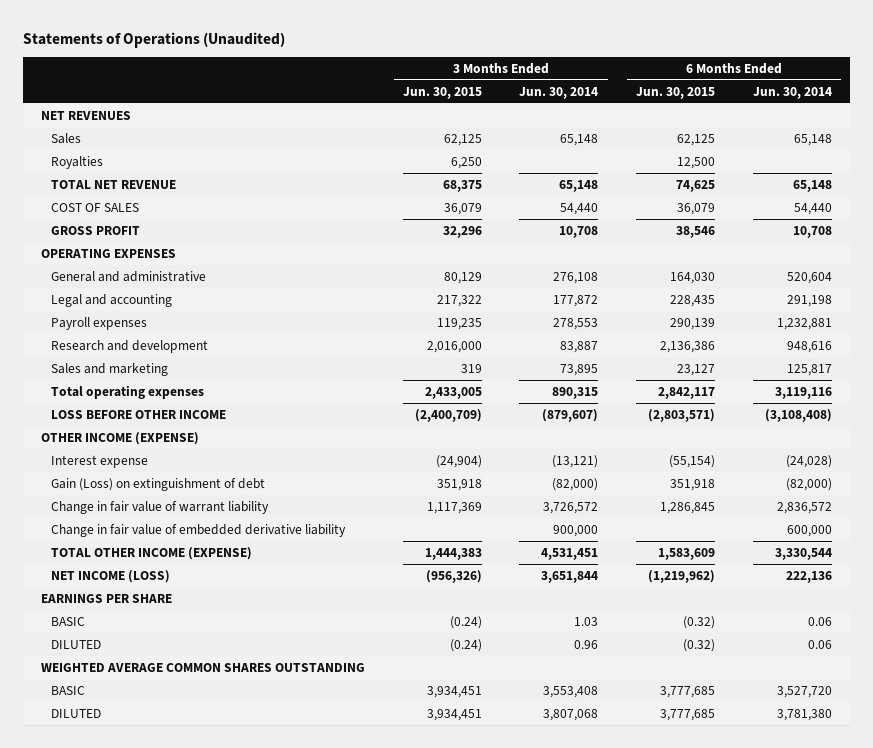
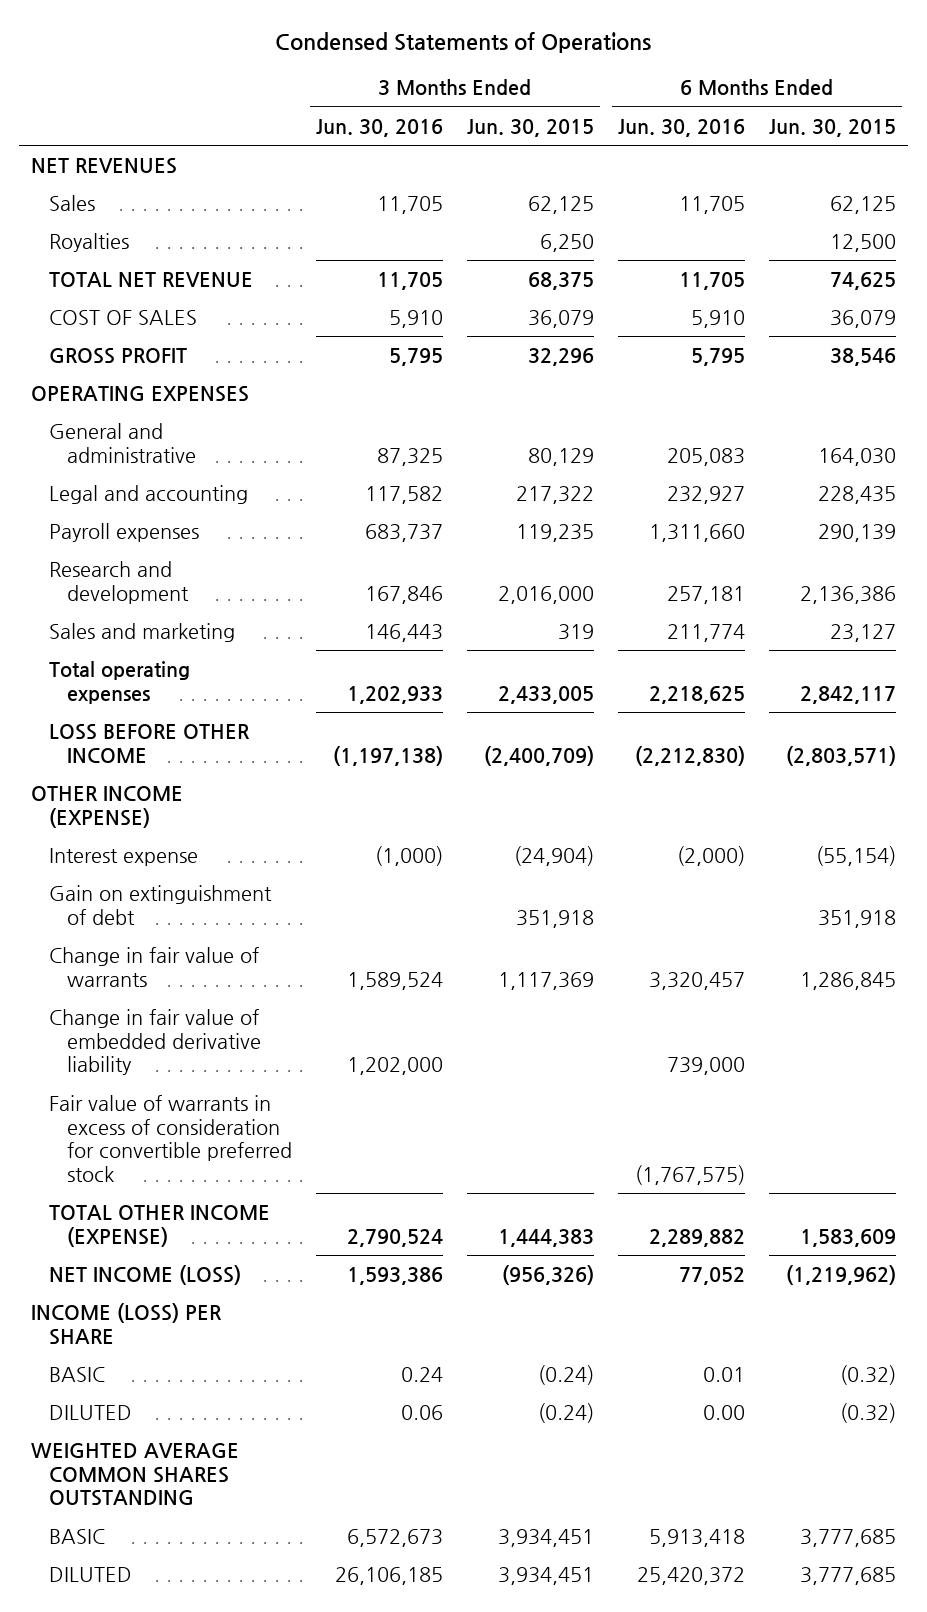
[22,31,285,48] Statements of Operations (Unaudited) -> [275,31,652,53] Condensed Statements of Operations
[519,86,599,99] Jun. 30, 2014 -> none
[752,86,832,99] Jun. 30, 2014 -> none
none -> [316,118,444,137] Jun. 30, 2016
none -> [617,118,745,137] Jun. 30, 2016
[51,477,266,491] Gain (Loss) on extinguishment of debt -> [48,884,272,925] Gain on extinguishment of debt
[51,500,270,514] Change in fair value of warrant liability -> [48,946,259,987] Change in fair value of warrants
none -> [48,1094,293,1183] Fair value of warrants in excess of consideration for convertible preferred stock
[41,593,173,603] EARNINGS PER SHARE -> [30,1302,222,1345] INCOME (LOSS) PER SHARE

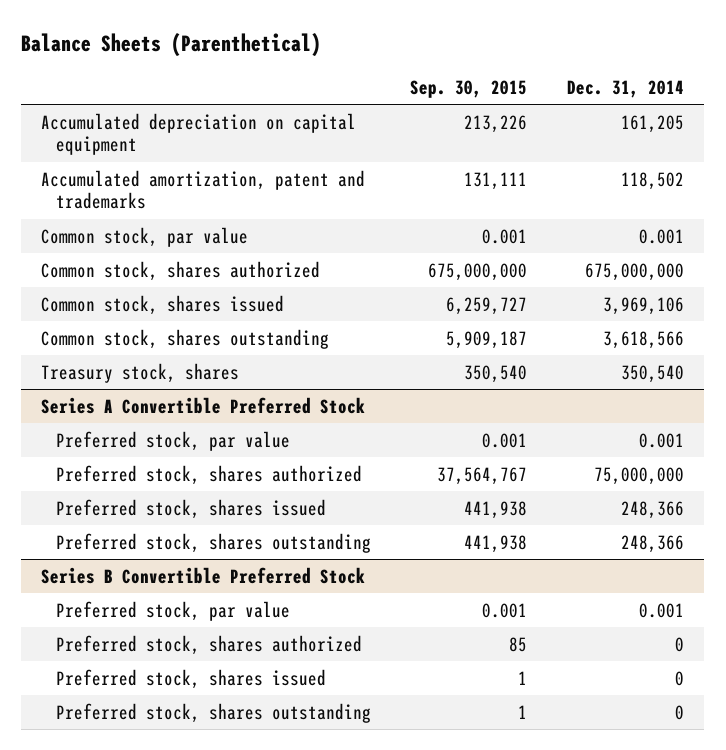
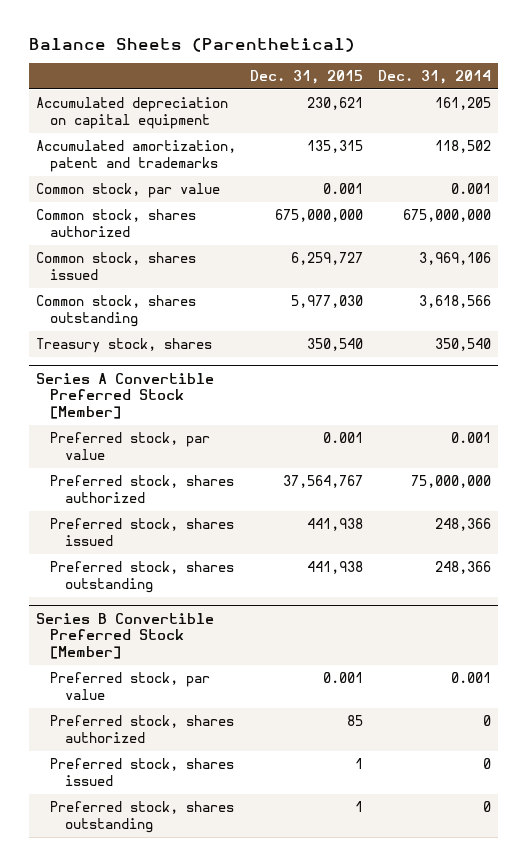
[410,79,528,98] Sep. 30, 2015 -> none
none -> [250,69,364,84] Dec. 31, 2015
[41,396,366,414] Series A Convertible Preferred Stock -> [35,372,214,420] Series A Convertible Preferred Stock [Member]
[41,566,366,584] Series B Convertible Preferred Stock -> [35,612,214,660] Series B Convertible Preferred Stock [Member]

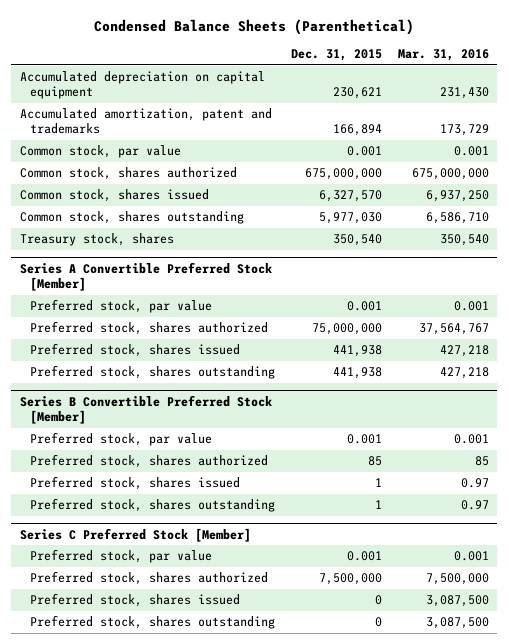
[28,37,355,52] Balance Sheets (Parenthetical) -> [94,18,415,35] Condensed Balance Sheets (Parenthetical)
[377,69,491,84] Dec. 31, 2014 -> none
none -> [397,48,489,61] Mar. 31, 2016
[307,140,364,154] 135,315 -> [332,124,382,137] 166,894
[291,252,364,266] 6,259,727 -> [318,190,382,203] 6,327,570
[283,475,364,489] 37,564,767 -> [311,323,382,336] 75,000,000
none -> [19,527,251,542] Series C Preferred Stock [Member]
none -> [29,549,212,564] Preferred stock, par value
none -> [29,571,268,586] Preferred stock, shares authorized
none -> [29,593,240,608] Preferred stock, shares issued
none -> [29,615,275,630] Preferred stock, shares outstanding

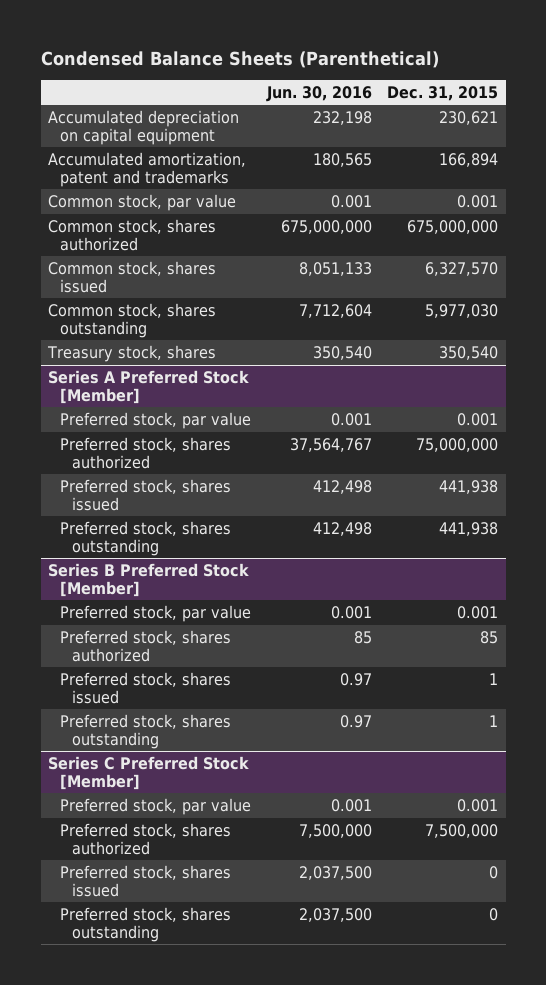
[397,48,489,61] Mar. 31, 2016 -> none
none -> [265,85,372,102] Jun. 30, 2016
[19,261,272,292] Series A Convertible Preferred Stock [Member] -> [48,369,250,404] Series A Preferred Stock [Member]
[19,394,272,425] Series B Convertible Preferred Stock [Member] -> [48,562,250,597] Series B Preferred Stock [Member]

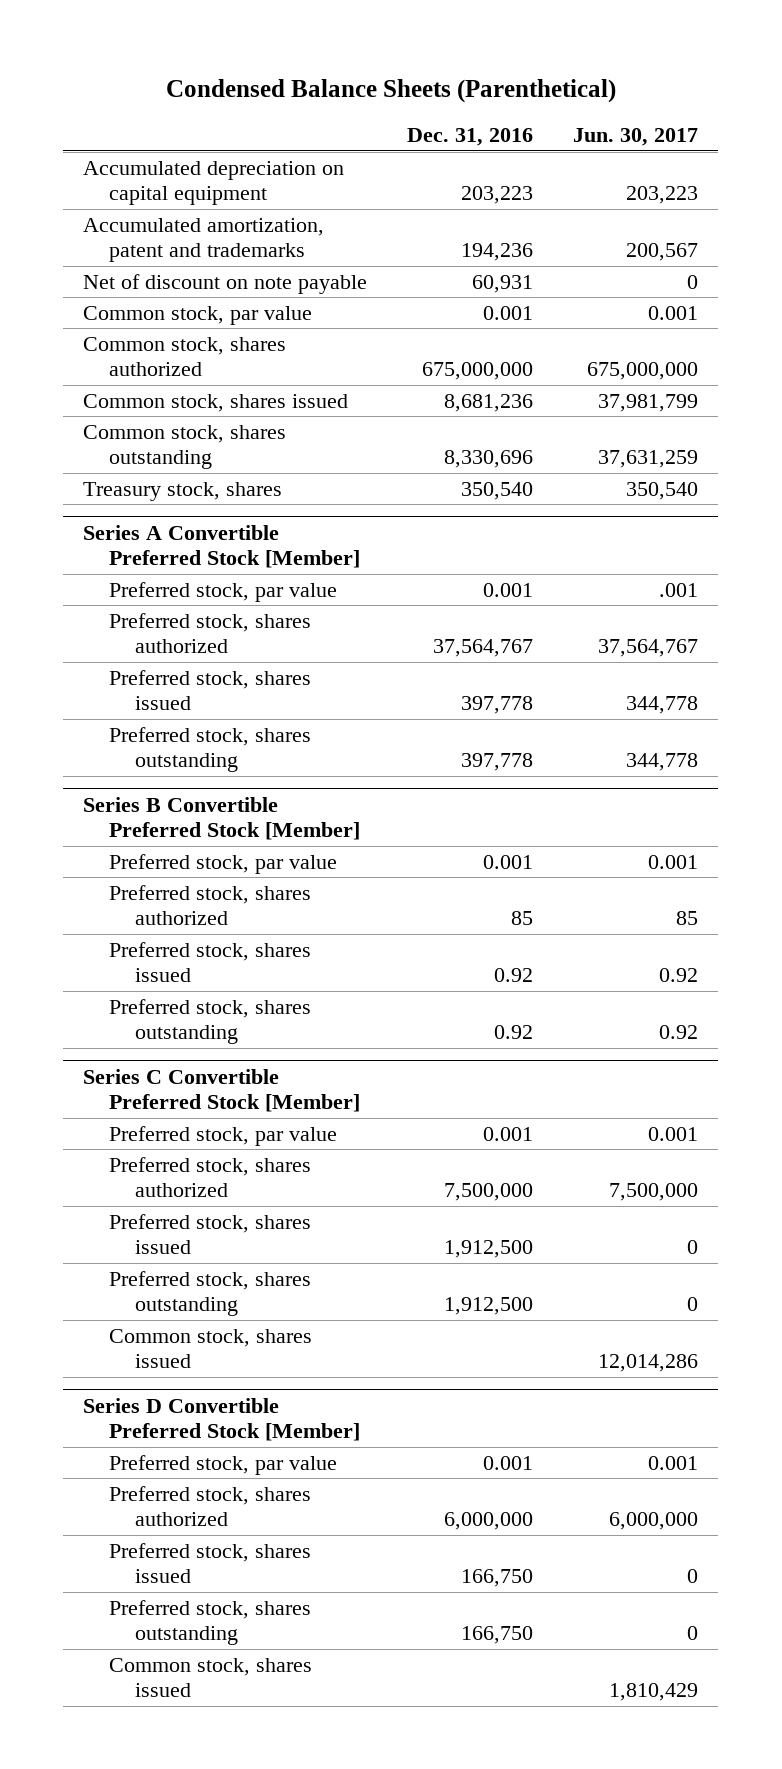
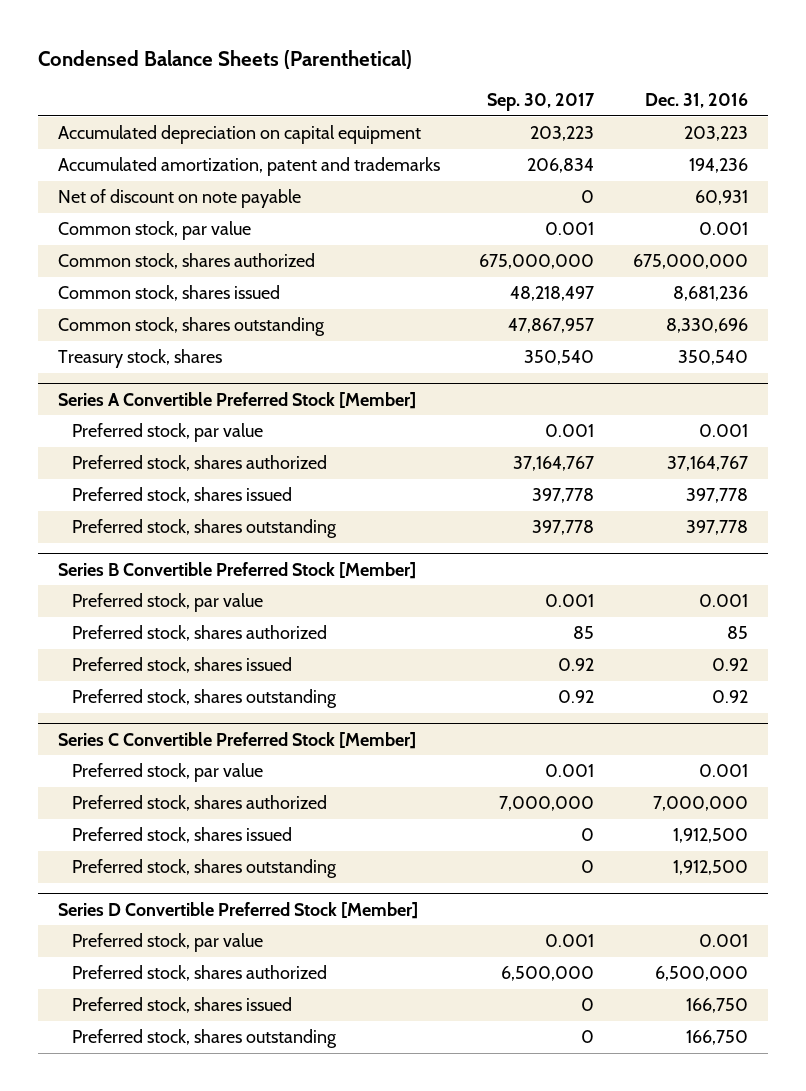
[573,128,699,147] Jun. 30, 2017 -> none
none -> [487,93,596,112] Sep. 30, 2017
[433,639,534,658] 37,564,767 -> [667,456,749,472] 37,164,767
[444,1183,534,1202] 7,500,000 -> [653,796,749,812] 7,000,000
[109,1328,313,1369] Common stock, shares issued -> none
[444,1512,534,1531] 6,000,000 -> [655,966,749,982] 6,500,000
[109,1657,313,1698] Common stock, shares issued -> none

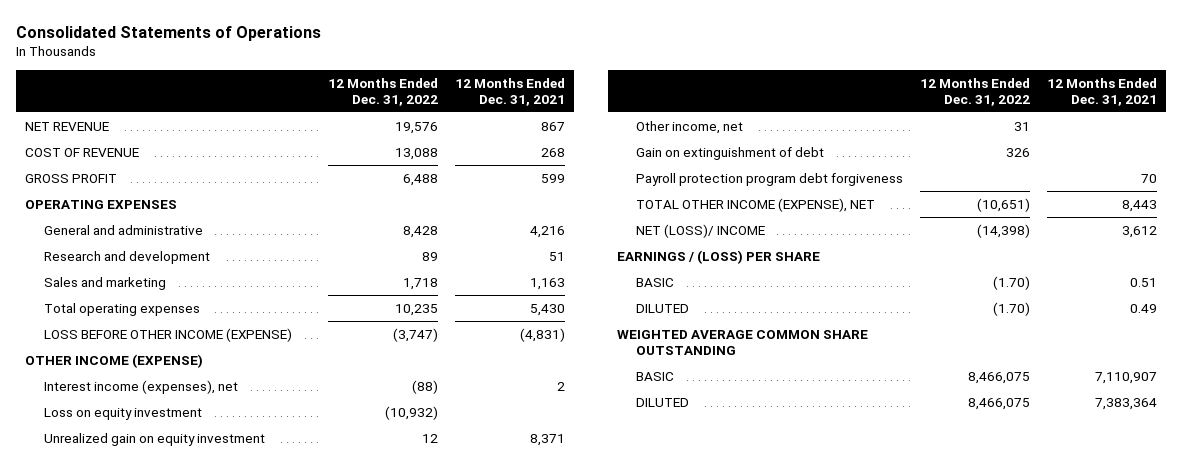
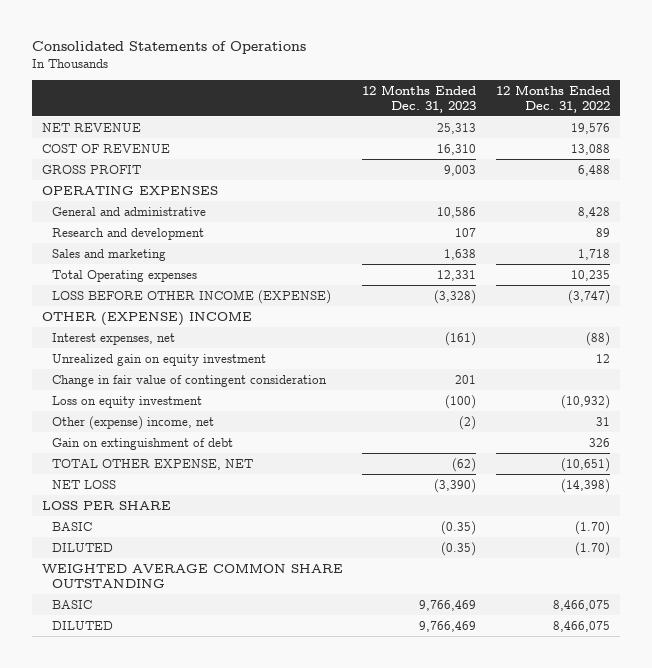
[455,77,566,106] 12 Months Ended Dec. 31, 2021 -> none
none -> [362,84,477,113] 12 Months Ended Dec. 31, 2023
[43,303,200,317] Total operating expenses -> [51,269,197,282] Total Operating expenses
[24,354,203,369] OTHER INCOME (EXPENSE) -> [41,310,252,326] OTHER (EXPENSE) INCOME
[43,380,238,395] Interest income (expenses), net -> [51,332,175,345] Interest expenses, net
none -> [51,374,327,387] Change in fair value of contingent consideration
[43,408,202,421] Loss on equity investment -> [51,395,202,408] Loss on equity investment
[635,121,743,135] Other income, net -> [51,415,214,430] Other (expense) income, net
[635,173,903,187] Payroll protection program debt forgiveness -> none
[635,198,875,213] TOTAL OTHER INCOME (EXPENSE), NET -> [51,458,253,470] TOTAL OTHER EXPENSE, NET
[635,224,765,239] NET (LOSS)/ INCOME -> [51,479,116,489] NET LOSS
[616,250,820,265] EARNINGS / (LOSS) PER SHARE -> [41,500,171,510] LOSS PER SHARE

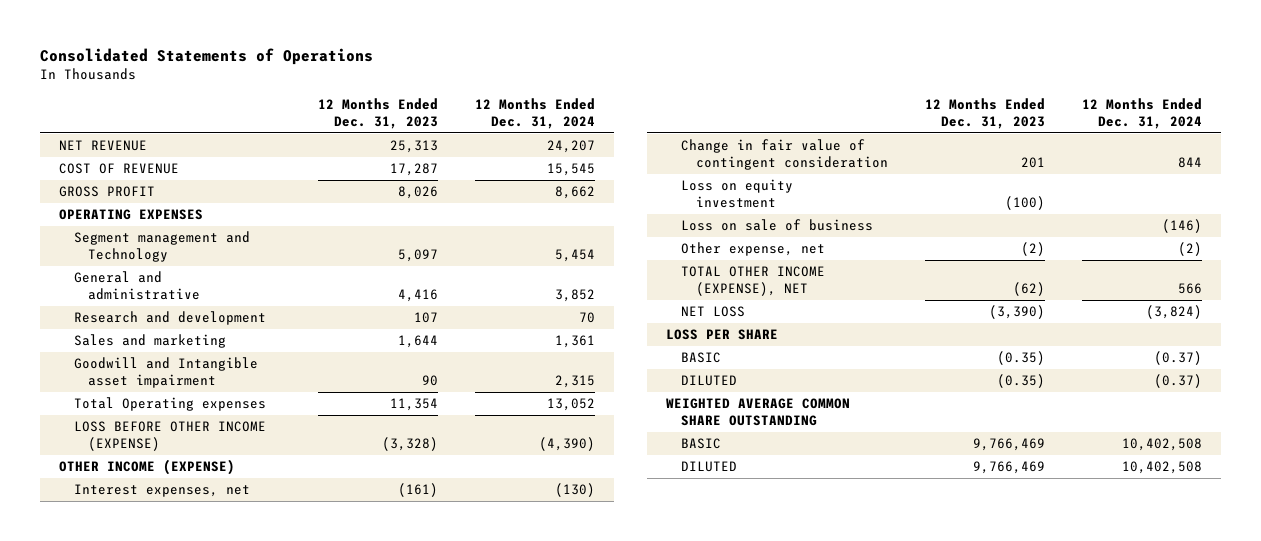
[495,84,610,113] 12 Months Ended Dec. 31, 2022 -> none
none -> [475,97,596,129] 12 Months Ended Dec. 31, 2024
[437,143,477,155] 16,310 -> [389,163,438,177] 17,287
[444,164,477,176] 9,003 -> [397,186,438,200] 8,026
none -> [73,231,250,263] Segment management and Technology
[437,206,477,218] 10,586 -> [397,289,438,303] 4,416
[444,248,477,260] 1,638 -> [397,335,438,349] 1,644
none -> [73,357,258,389] Goodwill and Intangible asset impairment
[437,269,477,281] 12,331 -> [389,398,438,412] 11,354
[41,310,252,326] OTHER (EXPENSE) INCOME -> [58,459,235,476] OTHER INCOME (EXPENSE)
[51,353,266,366] Unrealized gain on equity investment -> none
[51,437,233,450] Gain on extinguishment of debt -> none
none -> [680,219,873,232] Loss on sale of business
[51,415,214,430] Other (expense) income, net -> [680,242,825,257] Other expense, net
[51,458,253,470] TOTAL OTHER EXPENSE, NET -> [680,266,825,297] TOTAL OTHER INCOME (EXPENSE), NET

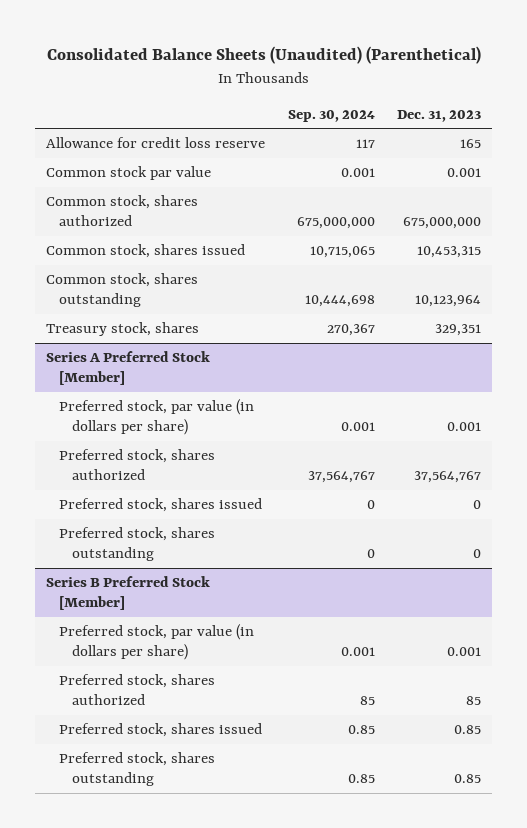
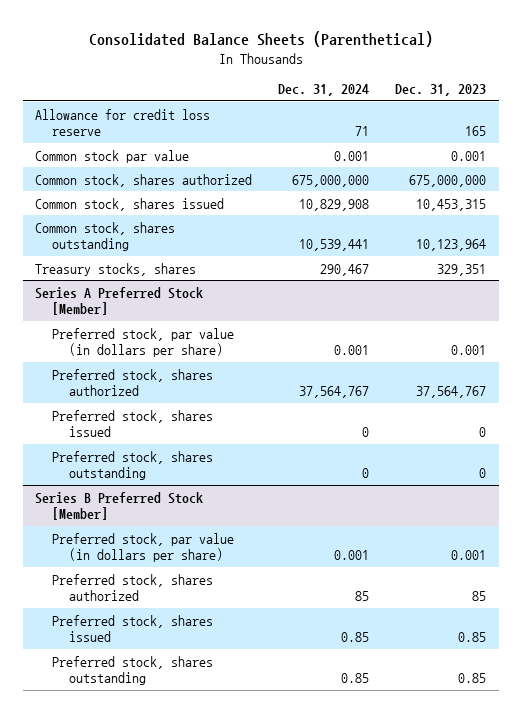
[46,46,481,65] Consolidated Balance Sheets (Unaudited) (Parenthetical) -> [88,31,433,48] Consolidated Balance Sheets (Parenthetical)
[287,109,375,122] Sep. 30, 2024 -> none
none -> [278,84,370,97] Dec. 31, 2024
[45,322,199,337] Treasury stock, shares -> [35,262,197,276] Treasury stocks, shares

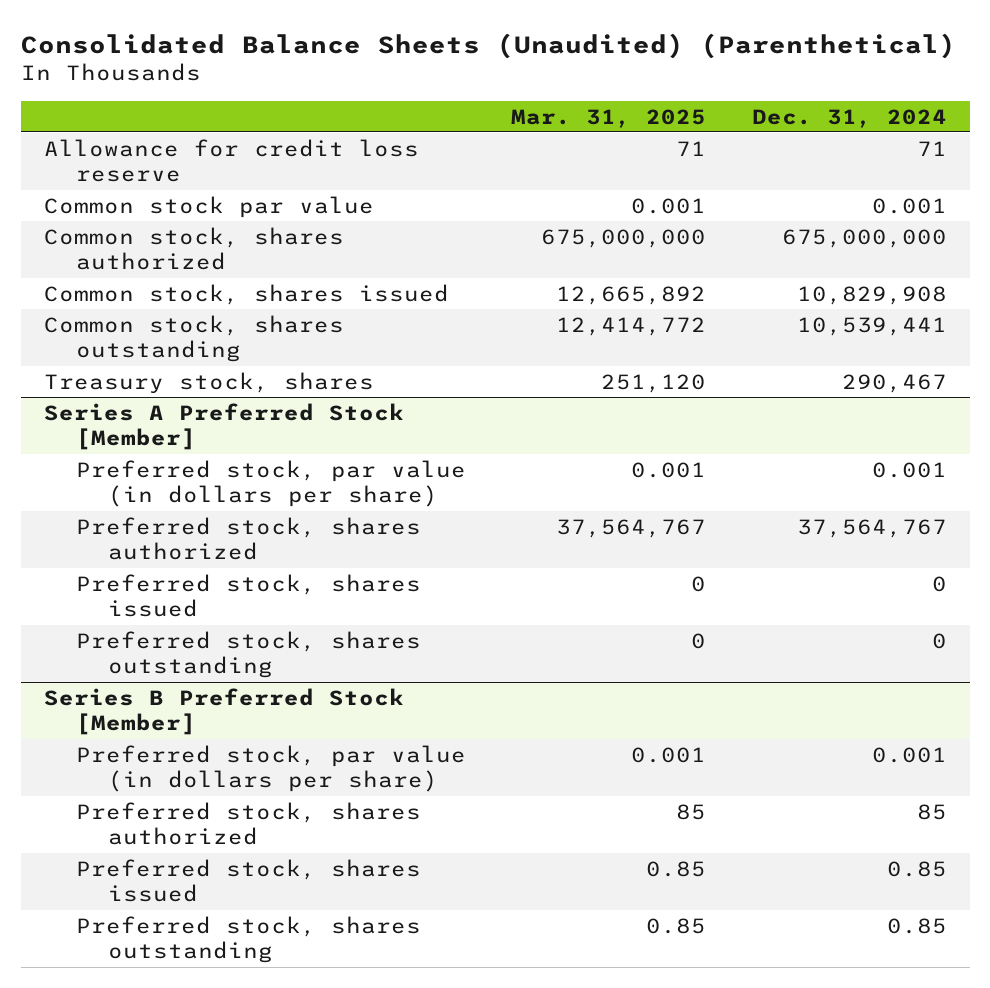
[88,31,433,48] Consolidated Balance Sheets (Parenthetical) -> [20,32,956,59] Consolidated Balance Sheets (Unaudited) (Parenthetical)
[394,84,486,97] Dec. 31, 2023 -> none
none -> [511,108,707,128] Mar. 31, 2025
[35,262,197,276] Treasury stocks, shares -> [43,371,374,394] Treasury stock, shares

